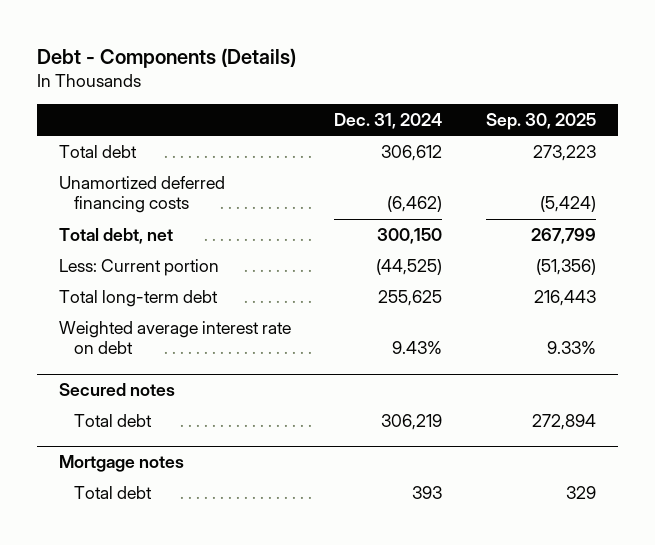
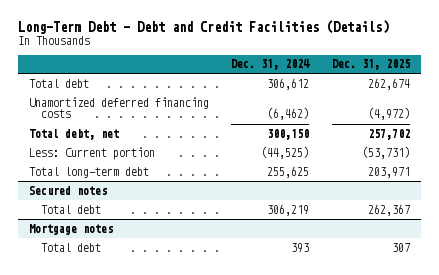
[36,47,296,68] Debt - Components (Details) -> [17,20,389,35] Long-Term Debt - Debt and Credit Facilities (Details)
[485,113,596,131] Sep. 30, 2025 -> none
none -> [332,59,411,71] Dec. 31, 2025
[58,320,291,355] Weighted average interest rate on debt -> none

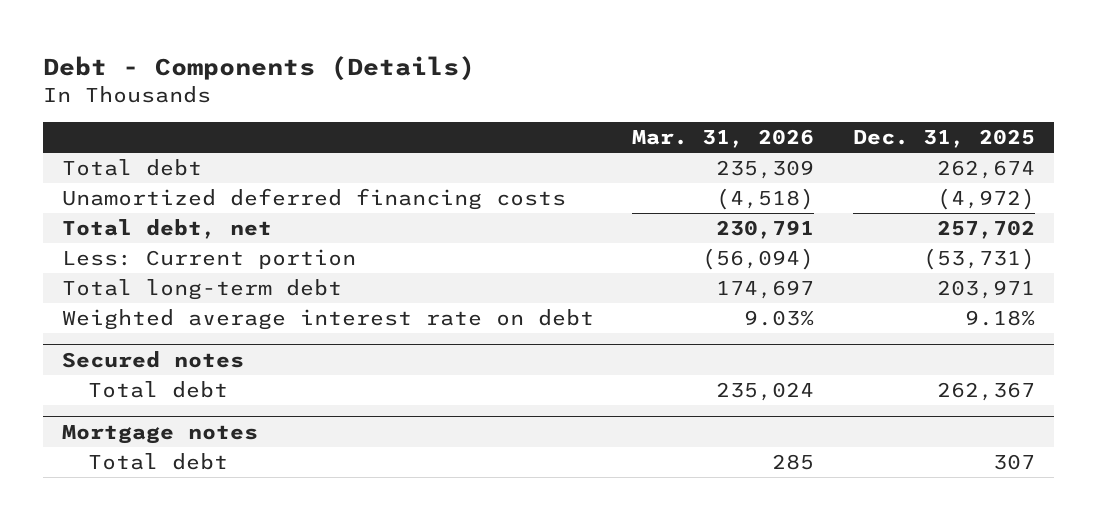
[17,20,389,35] Long-Term Debt - Debt and Credit Facilities (Details) -> [43,55,476,81] Debt - Components (Details)
[231,59,311,71] Dec. 31, 2024 -> none
none -> [632,129,815,149] Mar. 31, 2026
none -> [62,309,595,331] Weighted average interest rate on debt

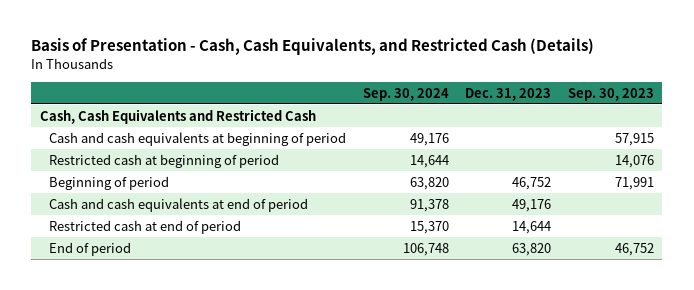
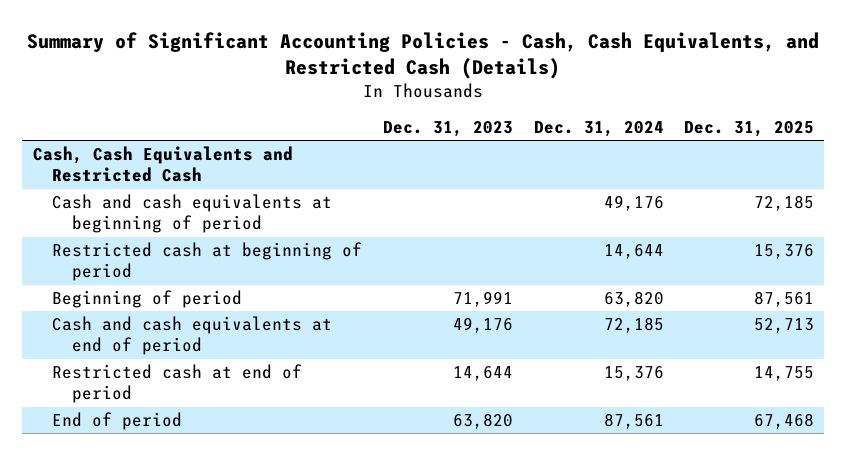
[31,38,595,56] Basis of Presentation - Cash, Cash Equivalents, and Restricted Cash (Details) -> [27,32,820,80] Summary of Significant Accounting Policies - Cash, Cash Equivalents, and Restricted Cash (Details)
[362,87,449,101] Sep. 30, 2024 -> none
[568,87,655,101] Sep. 30, 2023 -> none
none -> [533,120,664,137] Dec. 31, 2024
none -> [684,120,815,137] Dec. 31, 2025
[512,176,552,190] 46,752 -> [452,291,513,308] 71,991

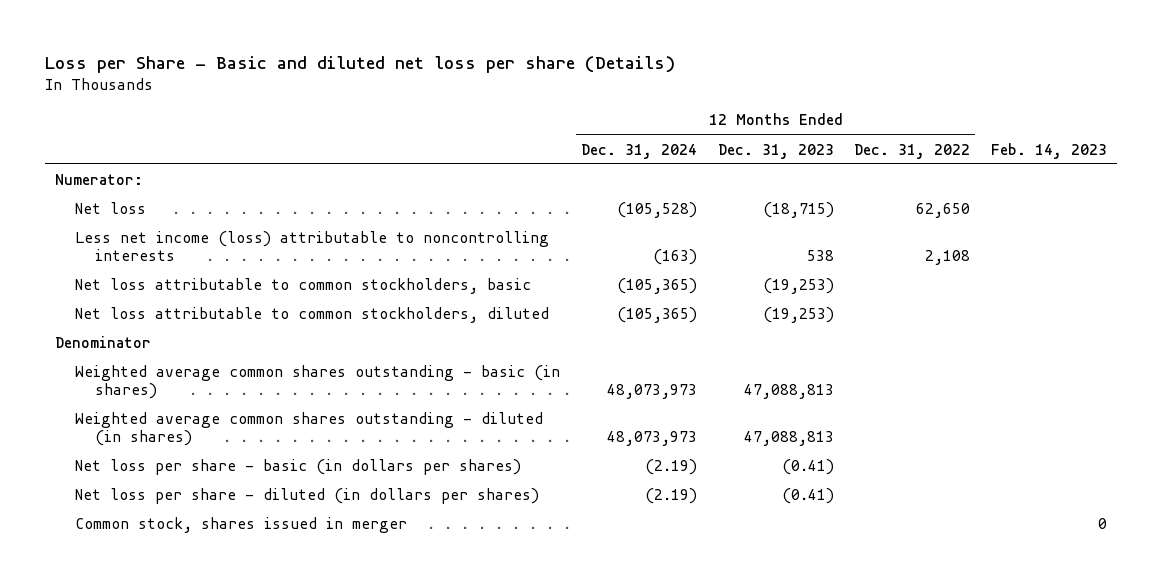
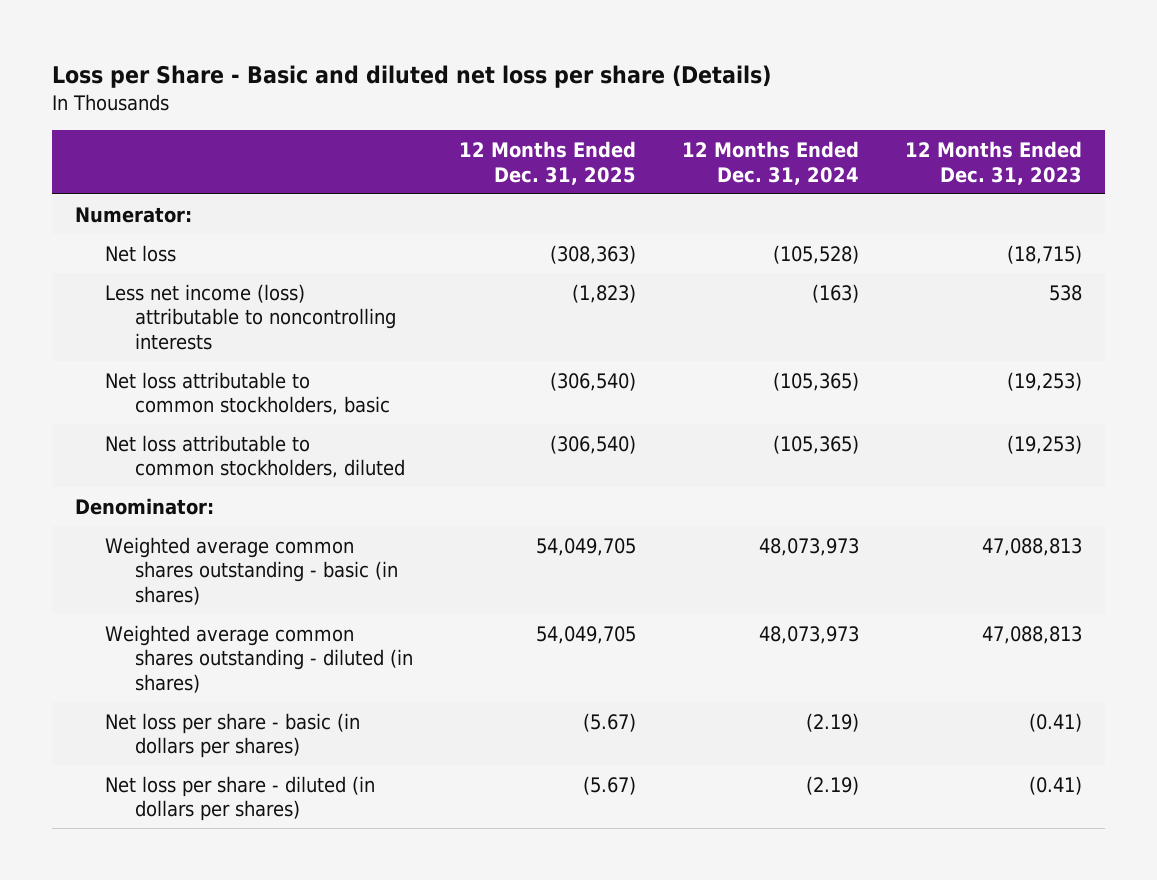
[854,143,971,159] Dec. 31, 2022 -> none
[990,142,1107,159] Feb. 14, 2023 -> none
none -> [459,140,637,185] 12 Months Ended Dec. 31, 2025
[55,335,152,348] Denominator -> [74,497,214,515] Denominator:
[75,516,408,533] Common stock, shares issued in merger -> none

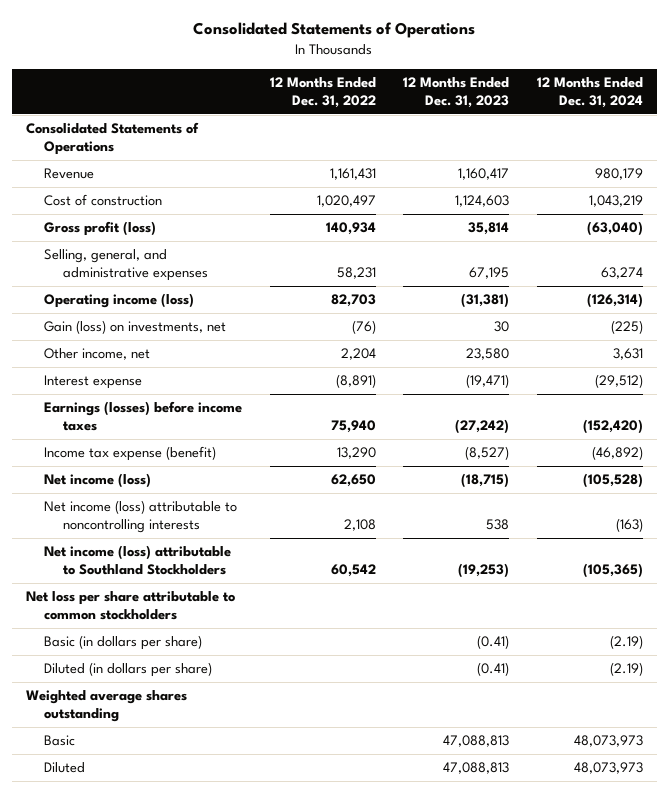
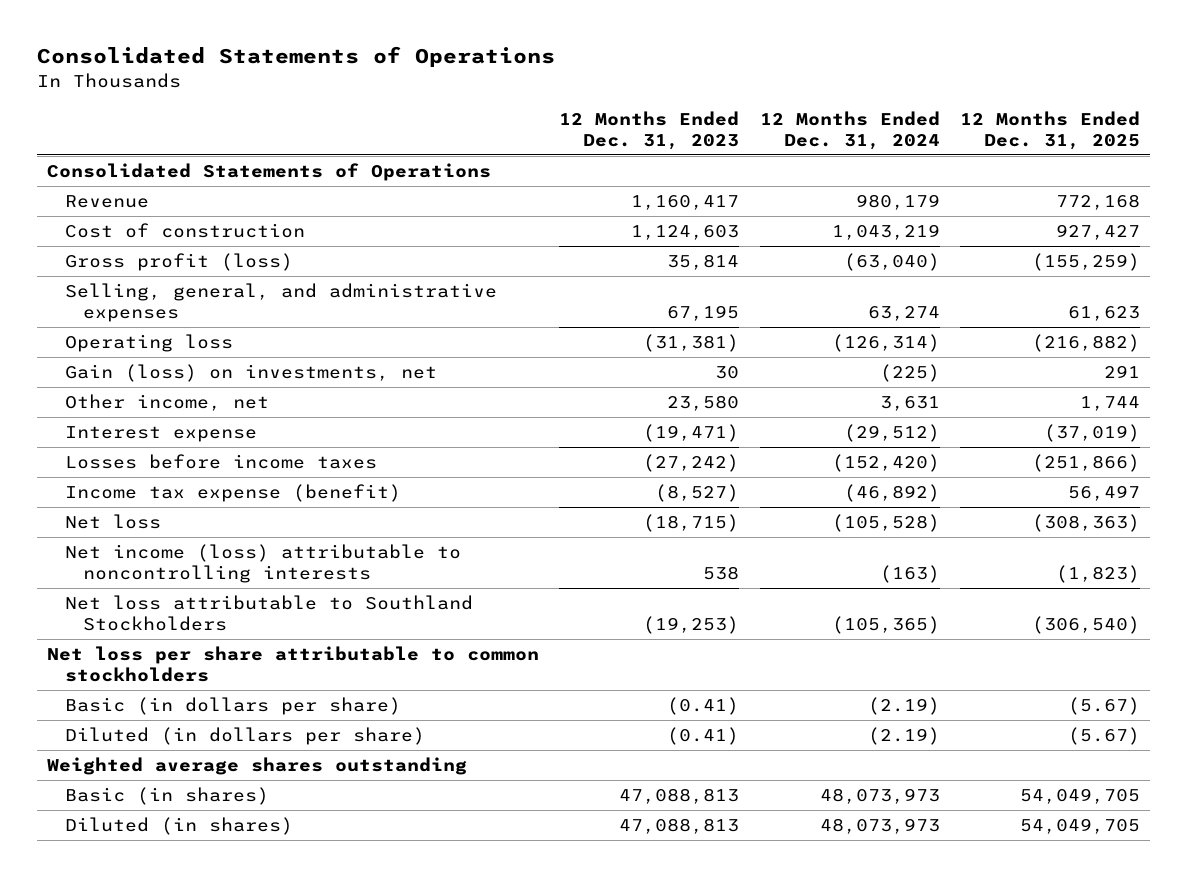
[269,77,376,108] 12 Months Ended Dec. 31, 2022 -> none
none -> [959,110,1140,151] 12 Months Ended Dec. 31, 2025
[44,293,195,309] Operating income (loss) -> [65,333,234,352] Operating loss
[44,401,243,432] Earnings (losses) before income taxes -> [65,453,378,469] Losses before income taxes
[44,473,152,489] Net income (loss) -> [65,513,162,529] Net loss
[44,545,232,576] Net income (loss) attributable to Southland Stockholders -> [65,594,474,632] Net loss attributable to Southland Stockholders
[44,735,76,747] Basic -> [65,786,270,805] Basic (in shares)
[44,762,86,774] Diluted -> [65,816,294,835] Diluted (in shares)

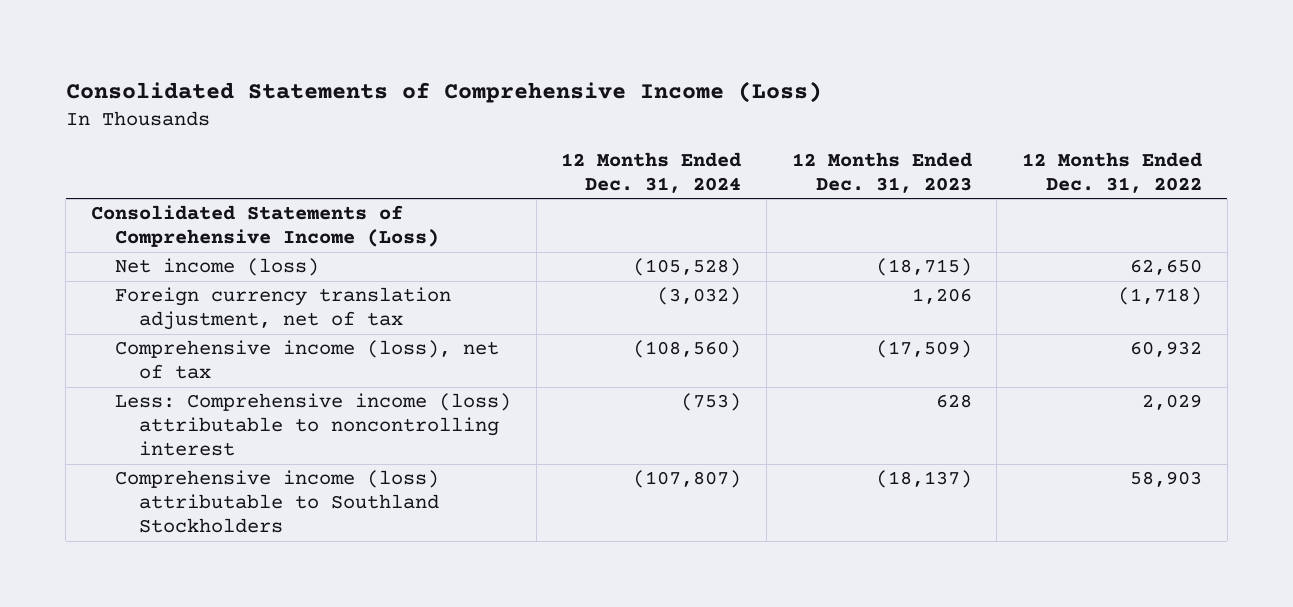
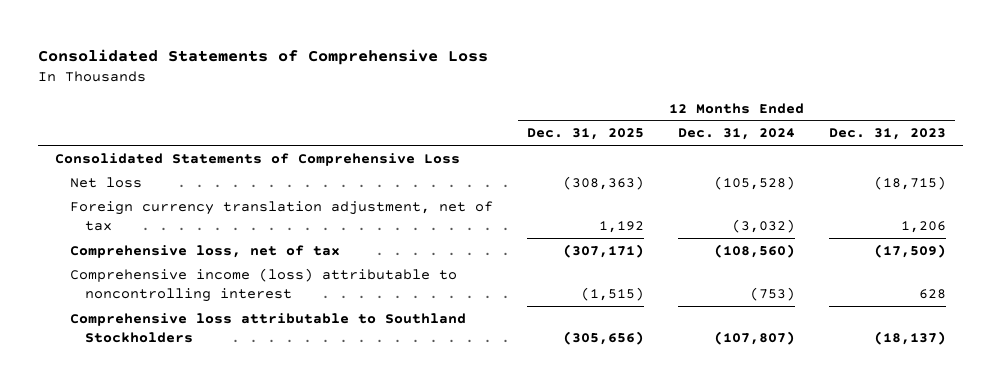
[65,80,822,103] Consolidated Statements of Comprehensive Income (Loss) -> [38,49,489,66] Consolidated Statements of Comprehensive Loss
[1021,152,1202,193] 12 Months Ended Dec. 31, 2022 -> none
none -> [526,128,644,141] Dec. 31, 2025
[91,205,440,248] Consolidated Statements of Comprehensive Income (Loss) -> [55,152,461,166] Consolidated Statements of Comprehensive Loss
[115,258,320,277] Net income (loss) -> [69,176,142,188] Net loss
[115,340,500,380] Comprehensive income (loss), net of tax -> [69,244,340,258] Comprehensive loss, net of tax
[115,393,512,457] Less: Comprehensive income (loss) attributable to noncontrolling interest -> [69,267,457,302] Comprehensive income (loss) attributable to noncontrolling interest
[115,470,440,534] Comprehensive income (loss) attributable to Southland Stockholders -> [69,312,466,343] Comprehensive loss attributable to Southland Stockholders

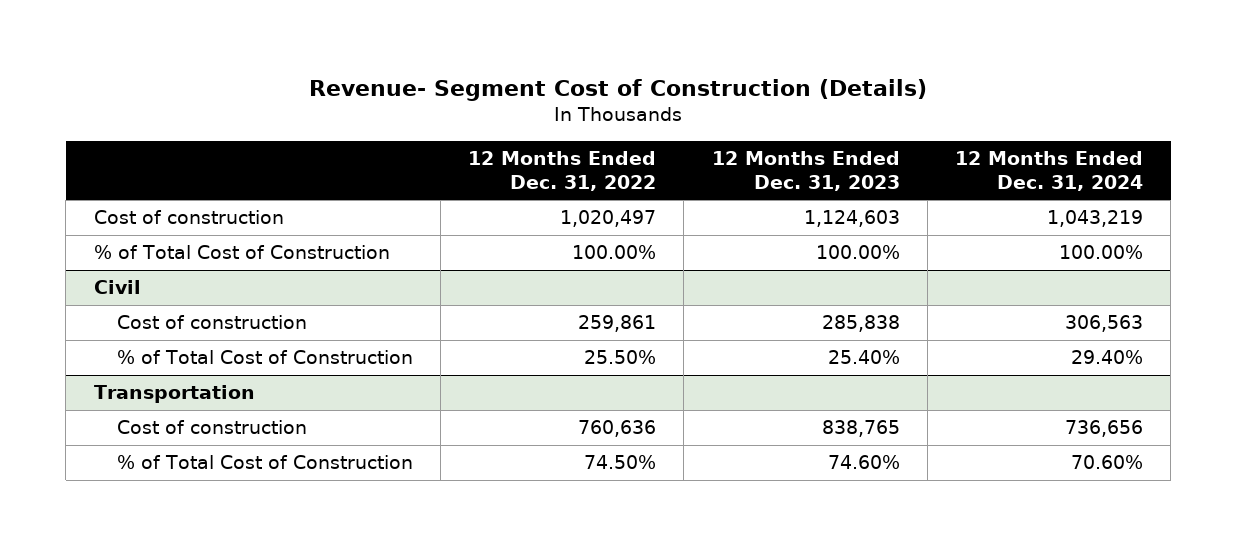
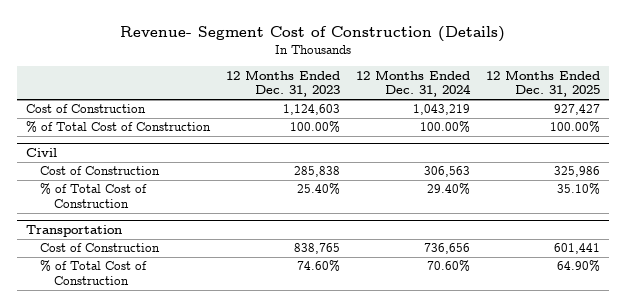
[468,150,657,191] 12 Months Ended Dec. 31, 2022 -> none
none -> [486,69,601,98] 12 Months Ended Dec. 31, 2025
[93,210,284,225] Cost of construction -> [25,104,146,114] Cost of Construction
[116,315,307,330] Cost of construction -> [39,166,160,176] Cost of Construction
[116,420,307,435] Cost of construction -> [39,243,160,253] Cost of Construction

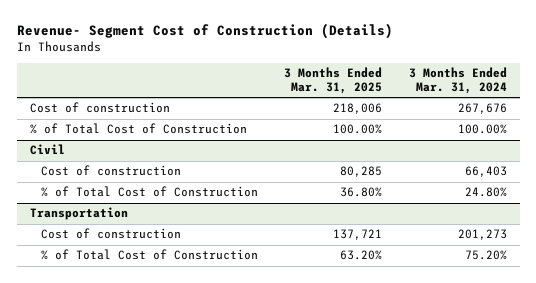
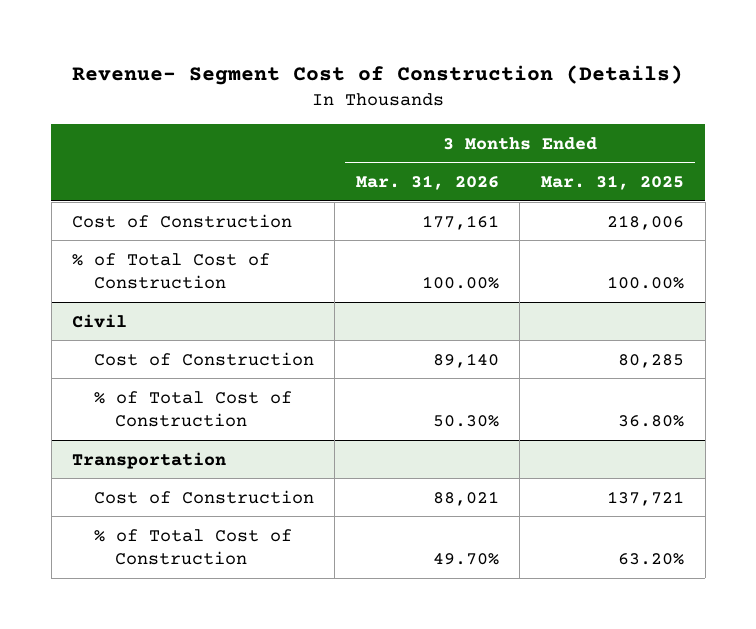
[408,67,507,95] 3 Months Ended Mar. 31, 2024 -> none
none -> [355,175,499,191] Mar. 31, 2026
[29,102,170,114] Cost of construction -> [72,213,293,228] Cost of Construction
[40,165,181,177] Cost of construction -> [93,351,314,366] Cost of Construction
[40,228,181,240] Cost of construction -> [93,489,314,504] Cost of Construction

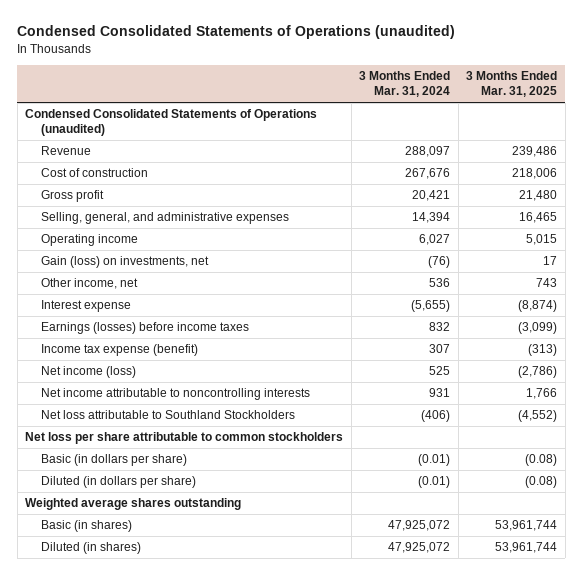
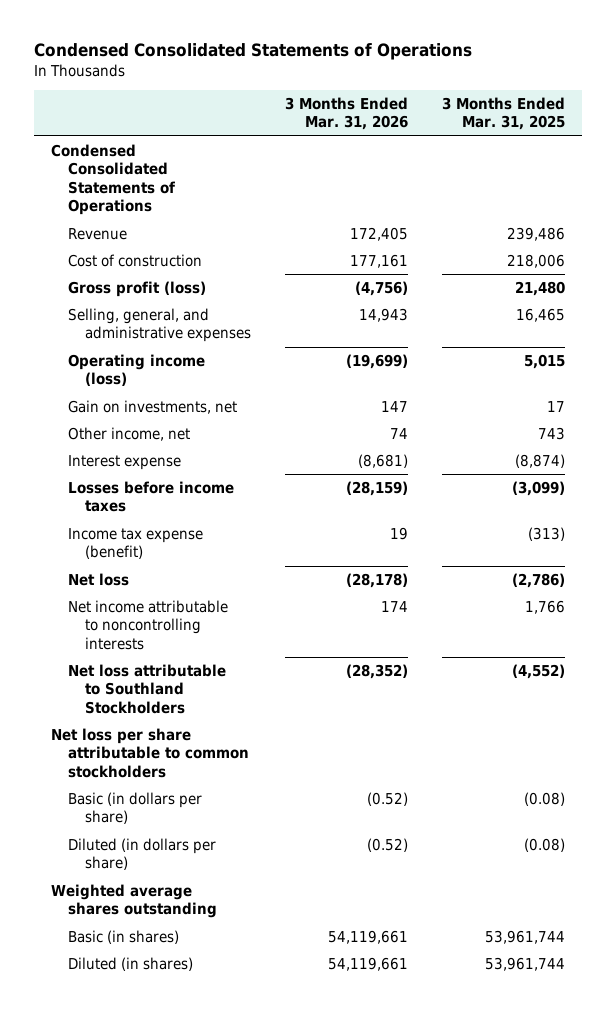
[17,25,456,40] Condensed Consolidated Statements of Operations (unaudited) -> [33,43,472,61] Condensed Consolidated Statements of Operations
[359,71,451,98] 3 Months Ended Mar. 31, 2024 -> none
none -> [285,96,409,131] 3 Months Ended Mar. 31, 2026
[25,109,318,137] Condensed Consolidated Statements of Operations (unaudited) -> [50,143,176,216] Condensed Consolidated Statements of Operations
[41,190,105,203] Gross profit -> [68,280,207,297] Gross profit (loss)
[41,234,139,247] Operating income -> [68,353,206,387] Operating income (loss)
[41,256,210,269] Gain (loss) on investments, net -> [68,399,238,414] Gain on investments, net
[41,322,250,335] Earnings (losses) before income taxes -> [68,480,235,513] Losses before income taxes
[41,366,137,379] Net income (loss) -> [68,572,130,586] Net loss

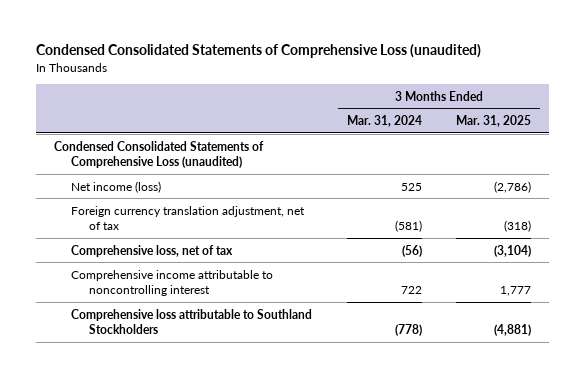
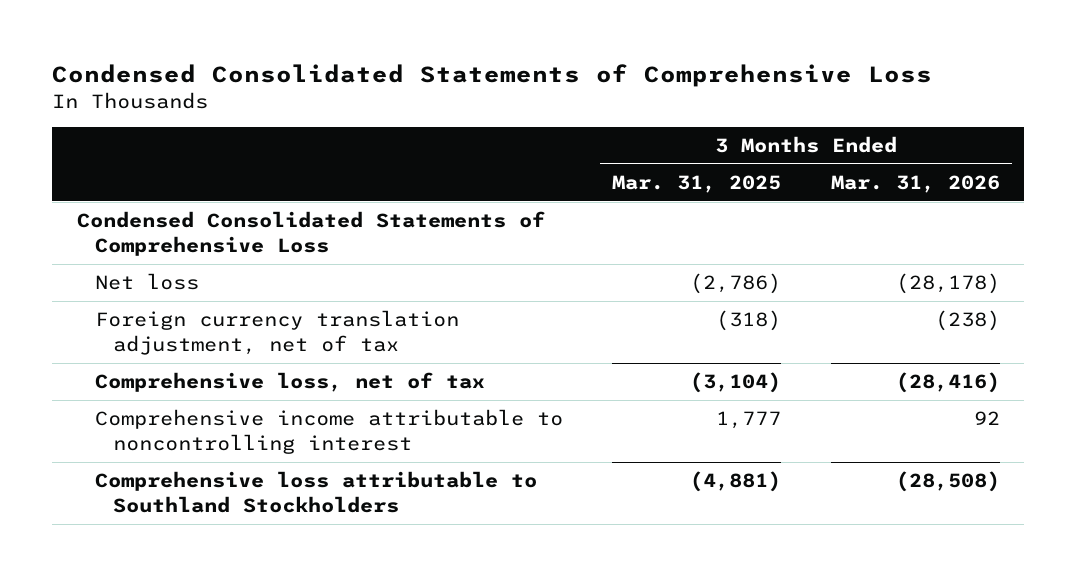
[36,44,482,59] Condensed Consolidated Statements of Comprehensive Loss (unaudited) -> [52,63,933,87] Condensed Consolidated Statements of Comprehensive Loss
[346,114,422,127] Mar. 31, 2024 -> none
none -> [830,175,1000,194] Mar. 31, 2026
[53,140,264,169] Condensed Consolidated Statements of Comprehensive Loss (unaudited) -> [76,211,545,256] Condensed Consolidated Statements of Comprehensive Loss
[71,180,162,193] Net income (loss) -> [94,273,199,291] Net loss

